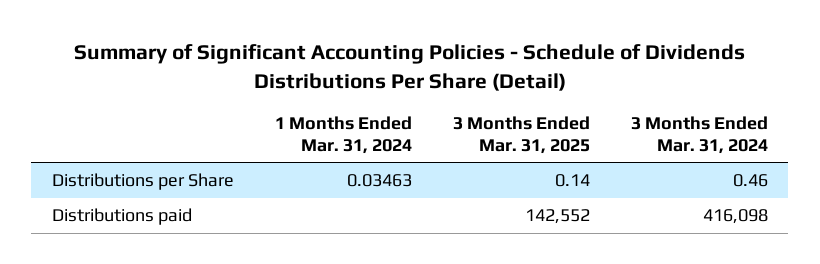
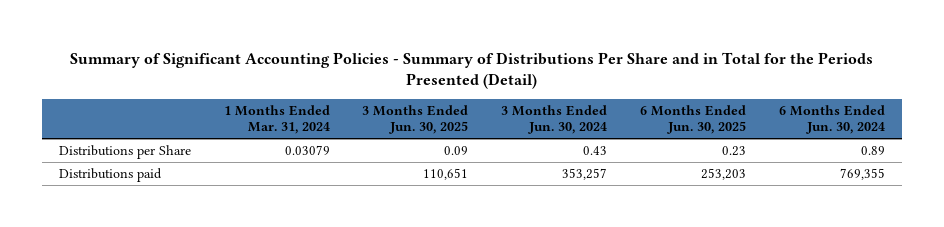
[73,44,745,91] Summary of Significant Accounting Policies - Schedule of Dividends Distributions Per Share (Detail) -> [69,51,873,90] Summary of Significant Accounting Policies - Summary of Distributions Per Share and in Total for the Periods Presented (Detail)
[452,116,590,154] 3 Months Ended Mar. 31, 2025 -> none
[630,116,768,154] 3 Months Ended Mar. 31, 2024 -> none
none -> [362,104,469,135] 3 Months Ended Jun. 30, 2025
none -> [501,104,608,135] 3 Months Ended Jun. 30, 2024
none -> [640,104,747,135] 6 Months Ended Jun. 30, 2025
none -> [779,104,886,135] 6 Months Ended Jun. 30, 2024
[346,174,412,188] 0.03463 -> [284,144,330,155] 0.03079

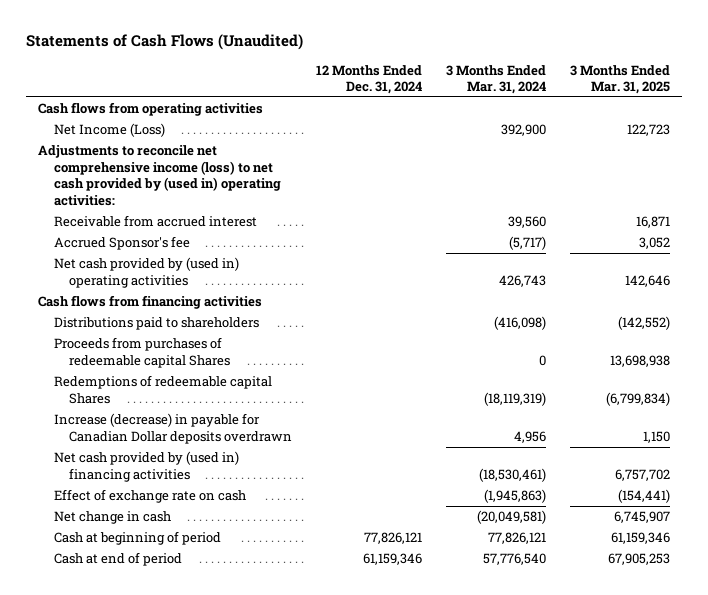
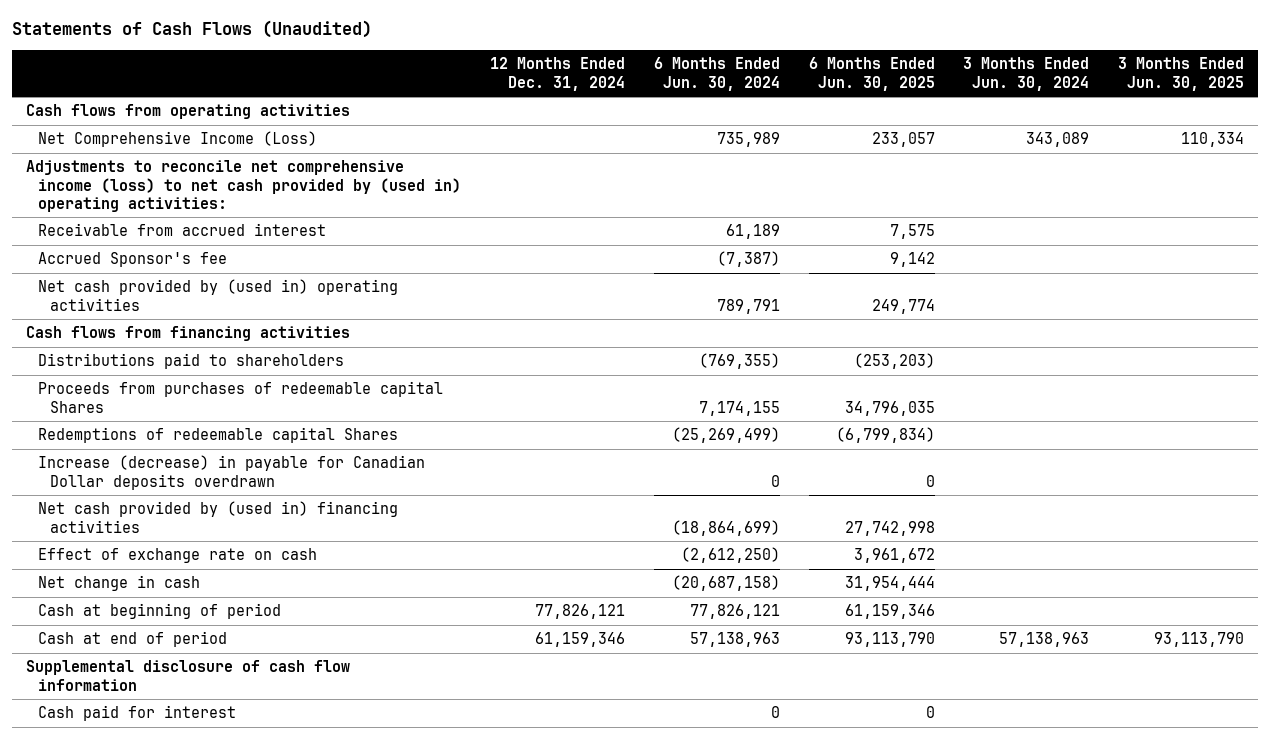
[446,64,547,94] 3 Months Ended Mar. 31, 2024 -> none
[570,64,671,94] 3 Months Ended Mar. 31, 2025 -> none
none -> [653,57,780,91] 6 Months Ended Jun. 30, 2024
none -> [808,57,935,91] 6 Months Ended Jun. 30, 2025
none -> [963,57,1090,91] 3 Months Ended Jun. 30, 2024
none -> [1117,57,1244,91] 3 Months Ended Jun. 30, 2025
[53,123,165,138] Net Income (Loss) -> [38,131,318,148] Net Comprehensive Income (Loss)
none -> [26,660,351,691] Supplemental disclosure of cash flow information
none -> [38,705,237,722] Cash paid for interest

